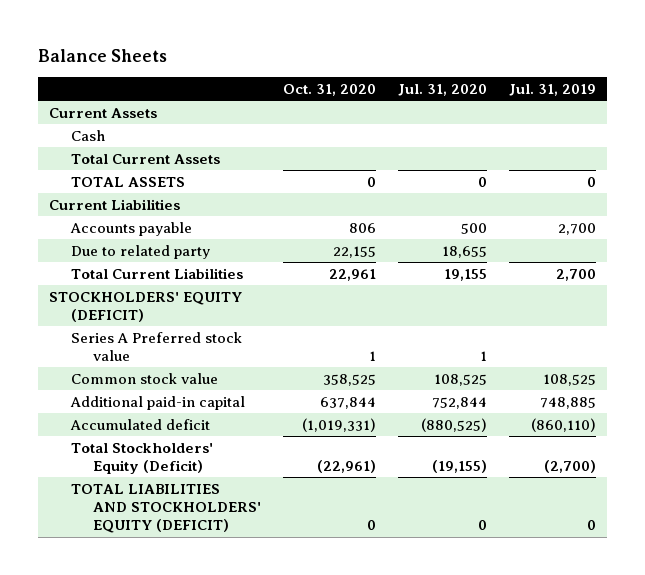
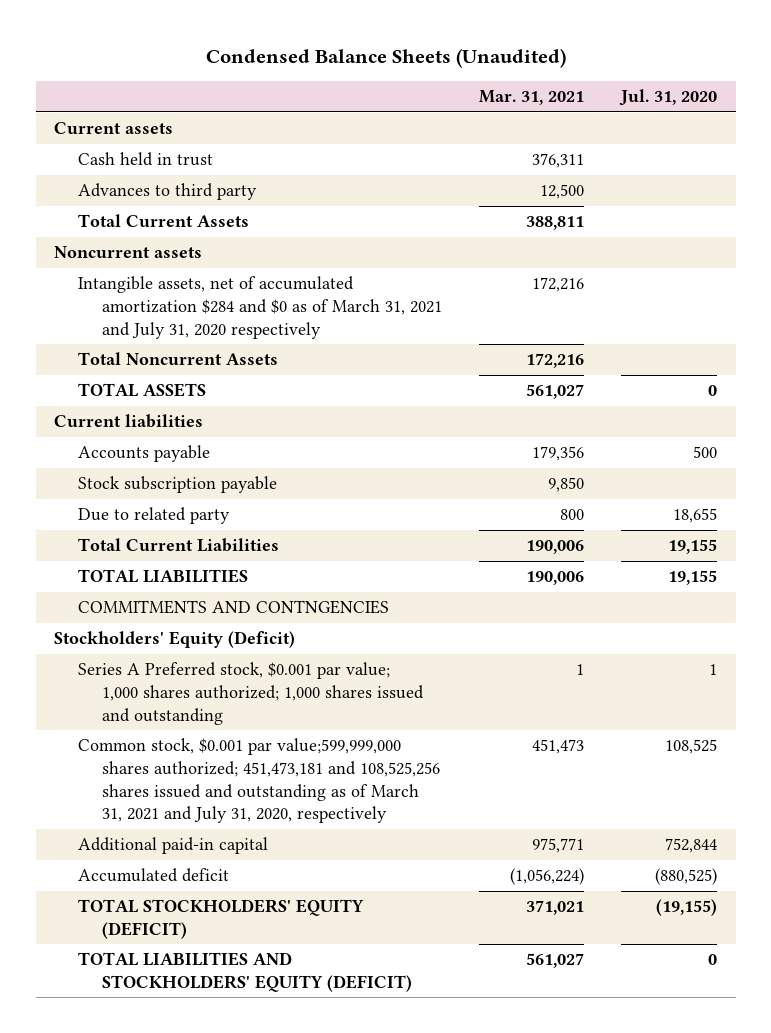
[38,48,168,62] Balance Sheets -> [205,48,566,69] Condensed Balance Sheets (Unaudited)
[283,83,377,96] Oct. 31, 2020 -> none
[508,83,596,96] Jul. 31, 2019 -> none
none -> [479,90,585,106] Mar. 31, 2021
[49,107,158,118] Current Assets -> [54,122,174,135] Current assets
[71,129,106,141] Cash -> [78,152,214,167] Cash held in trust
none -> [78,183,258,201] Advances to third party
none -> [54,246,203,259] Noncurrent assets
none -> [78,276,443,339] Intangible assets, net of accumulated amortization $284 and $0 as of March 31, 2021 and July 31, 2020 respectively
none -> [78,352,279,366] Total Noncurrent Assets
[49,198,181,210] Current Liabilities -> [54,414,204,429] Current liabilities
none -> [78,476,278,494] Stock subscription payable
none -> [78,569,249,584] TOTAL LIABILITIES
none -> [78,600,390,615] COMMITMENTS AND CONTNGENCIES
[49,291,243,323] STOCKHOLDERS' EQUITY (DEFICIT) -> [54,631,296,649] Stockholders' Equity (Deficit)
[71,331,243,362] Series A Preferred stock value -> [78,662,425,725] Series A Preferred stock, $0.001 par value; 1,000 shares authorized; 1,000 shares issued and outstanding
[71,372,219,384] Common stock value -> [78,738,441,824] Common stock, $0.001 par value;599,999,000 shares authorized; 451,473,181 and 108,525,256 shares issued and outstanding as of March 31, 2021 and July 31, 2020, respectively
[71,442,214,475] Total Stockholders' Equity (Deficit) -> [78,899,365,939] TOTAL STOCKHOLDERS' EQUITY (DEFICIT)

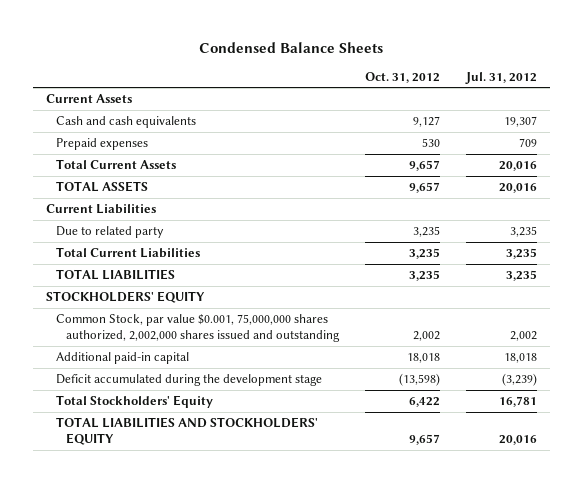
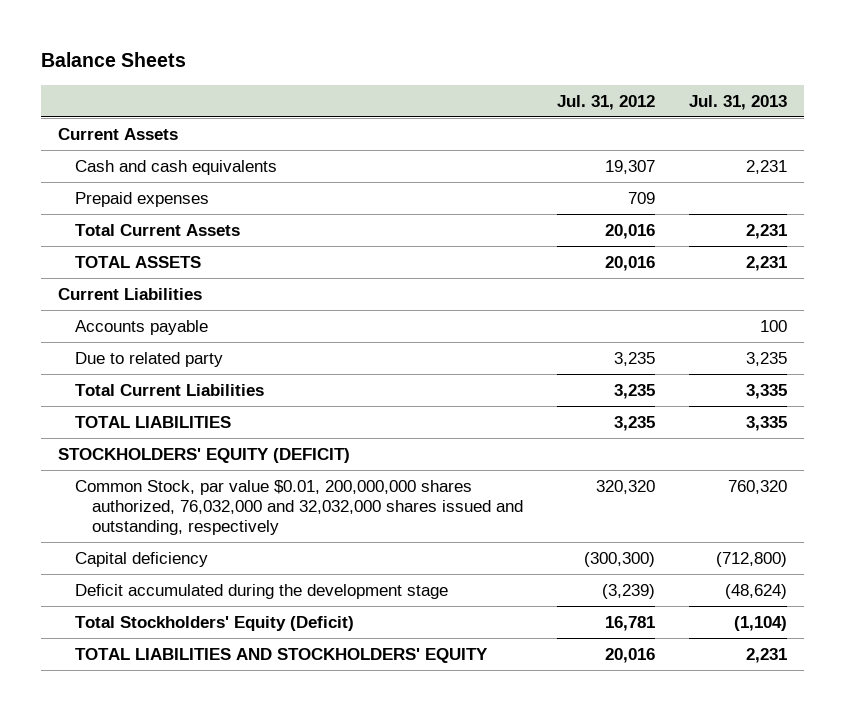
[199,41,384,53] Condensed Balance Sheets -> [40,52,186,68] Balance Sheets
[364,71,440,83] Oct. 31, 2012 -> none
none -> [688,94,787,110] Jul. 31, 2013
none -> [74,320,208,336] Accounts payable
[45,291,205,304] STOCKHOLDERS' EQUITY -> [57,448,350,464] STOCKHOLDERS' EQUITY (DEFICIT)
[55,314,340,343] Common Stock, par value $0.001, 75,000,000 shares authorized, 2,002,000 shares issued and outstanding -> [74,480,523,536] Common Stock, par value $0.01, 200,000,000 shares authorized, 76,032,000 and 32,032,000 shares issued and outstanding, respectively
[510,331,538,342] 2,002 -> [595,480,655,495] 320,320
[55,352,189,365] Additional paid-in capital -> [74,552,208,568] Capital deficiency
[504,353,538,364] 18,018 -> [583,552,655,568] (300,300)
[55,395,213,409] Total Stockholders' Equity -> [74,616,354,632] Total Stockholders' Equity (Deficit)

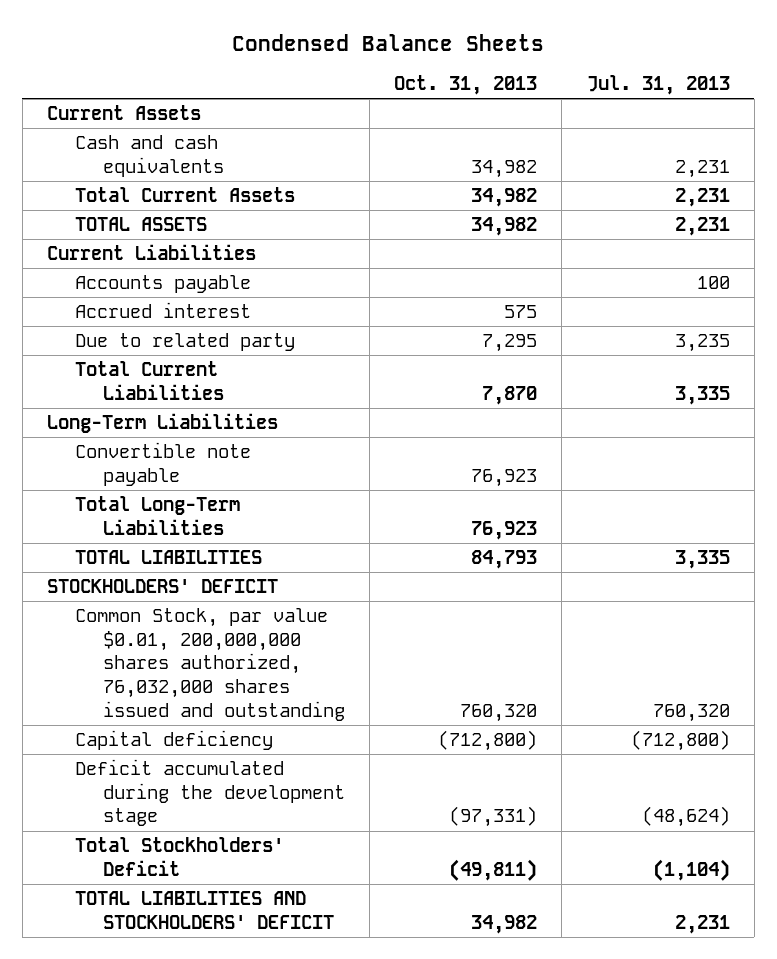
[40,52,186,68] Balance Sheets -> [232,33,545,51] Condensed Balance Sheets
[556,94,655,110] Jul. 31, 2012 -> none
none -> [394,75,538,96] Oct. 31, 2013
[74,192,209,208] Prepaid expenses -> none
none -> [74,302,251,319] Accrued interest
none -> [46,413,278,434] Long-Term Liabilities
none -> [74,442,251,486] Convertible note payable
none -> [74,496,240,535] Total Long-Term Liabilities
[57,448,350,464] STOCKHOLDERS' EQUITY (DEFICIT) -> [46,579,278,594] STOCKHOLDERS' DEFICIT
[74,480,523,536] Common Stock, par value $0.01, 200,000,000 shares authorized, 76,032,000 and 32,032,000 shares issued and outstanding, respectively -> [74,608,345,721] Common Stock, par value $0.01, 200,000,000 shares authorized, 76,032,000 shares issued and outstanding
[74,616,354,632] Total Stockholders' Equity (Deficit) -> [74,837,284,876] Total Stockholders' Deficit
[74,648,488,664] TOTAL LIABILITIES AND STOCKHOLDERS' EQUITY -> [74,891,334,929] TOTAL LIABILITIES AND STOCKHOLDERS' DEFICIT

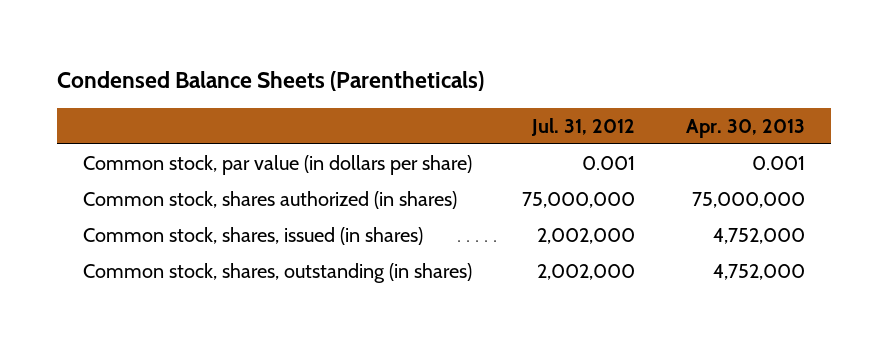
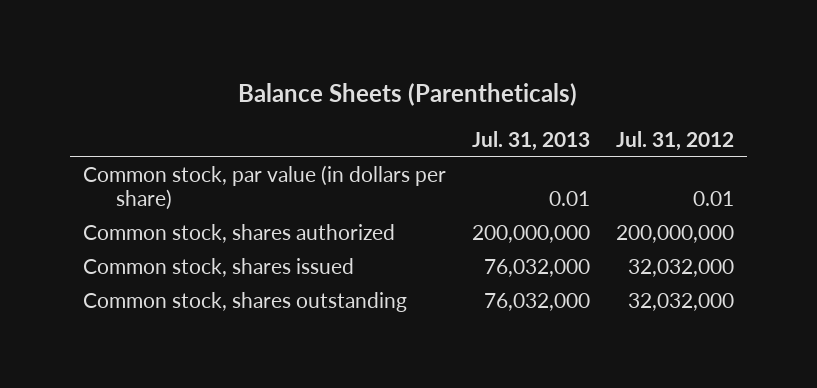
[57,71,485,92] Condensed Balance Sheets (Parentheticals) -> [238,83,578,107] Balance Sheets (Parentheticals)
[686,119,806,139] Apr. 30, 2013 -> none
none -> [471,131,590,152] Jul. 31, 2013
[582,155,636,170] 0.001 -> [692,191,734,207] 0.01
[82,190,457,209] Common stock, shares authorized (in shares) -> [83,224,396,244] Common stock, shares authorized
[522,191,636,208] 75,000,000 -> [615,225,734,244] 200,000,000
[82,226,423,245] Common stock, shares, issued (in shares) -> [83,258,355,278] Common stock, shares issued
[537,227,636,244] 2,002,000 -> [627,259,734,278] 32,032,000
[82,262,472,283] Common stock, shares, outstanding (in shares) -> [83,292,408,313] Common stock, shares outstanding
[537,263,636,280] 2,002,000 -> [627,293,734,312] 32,032,000

